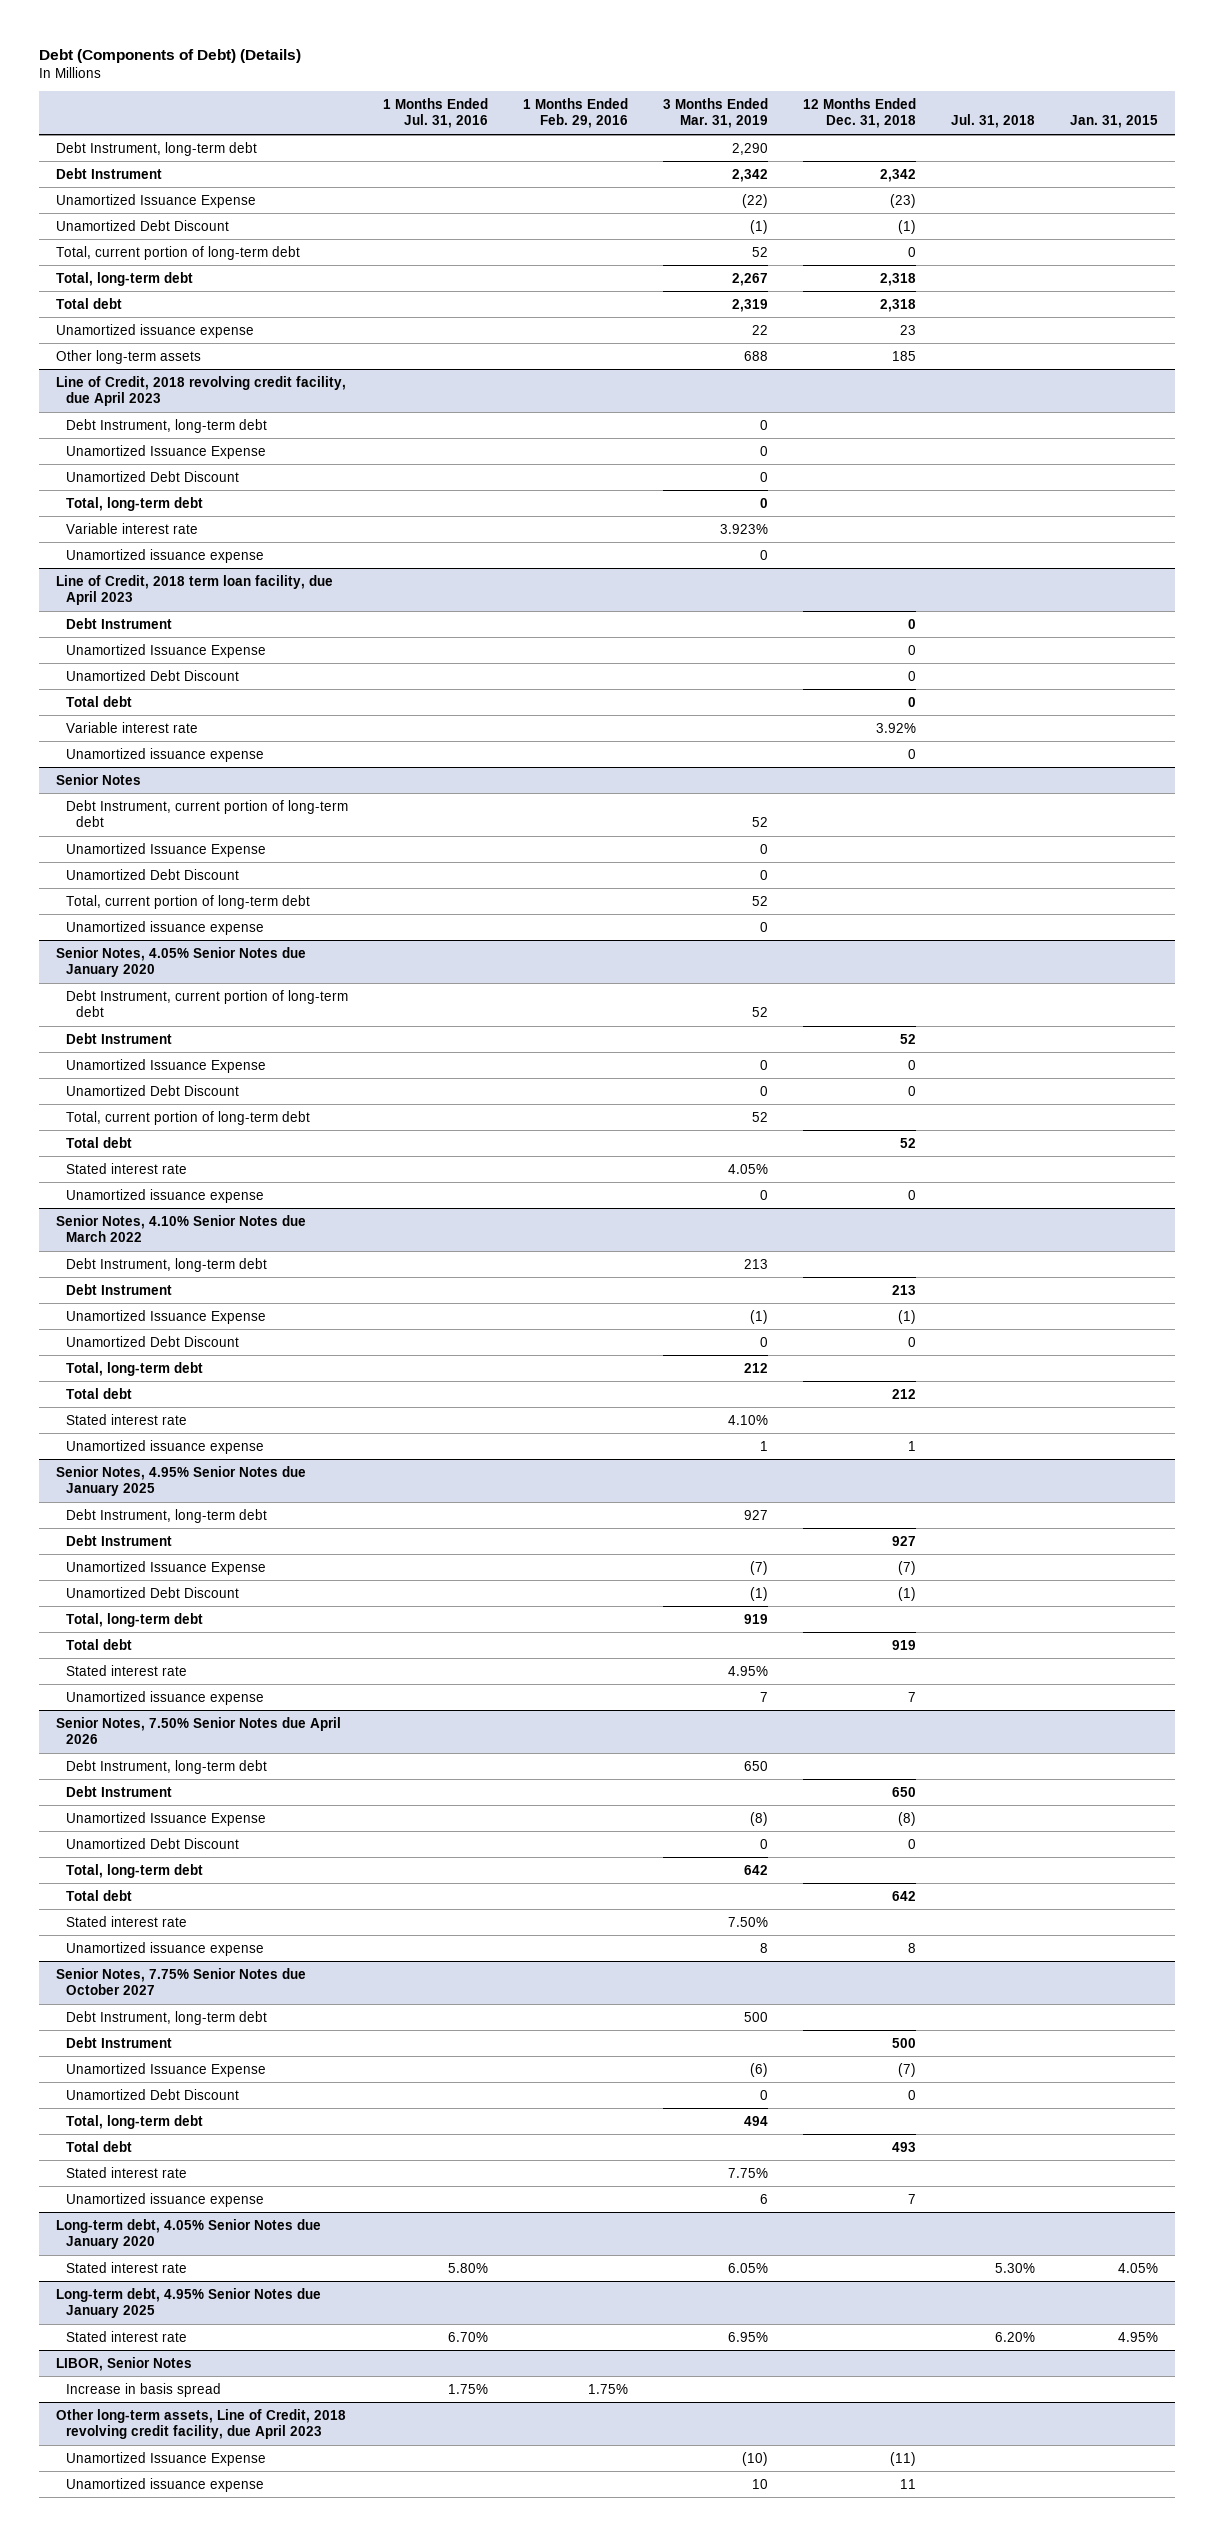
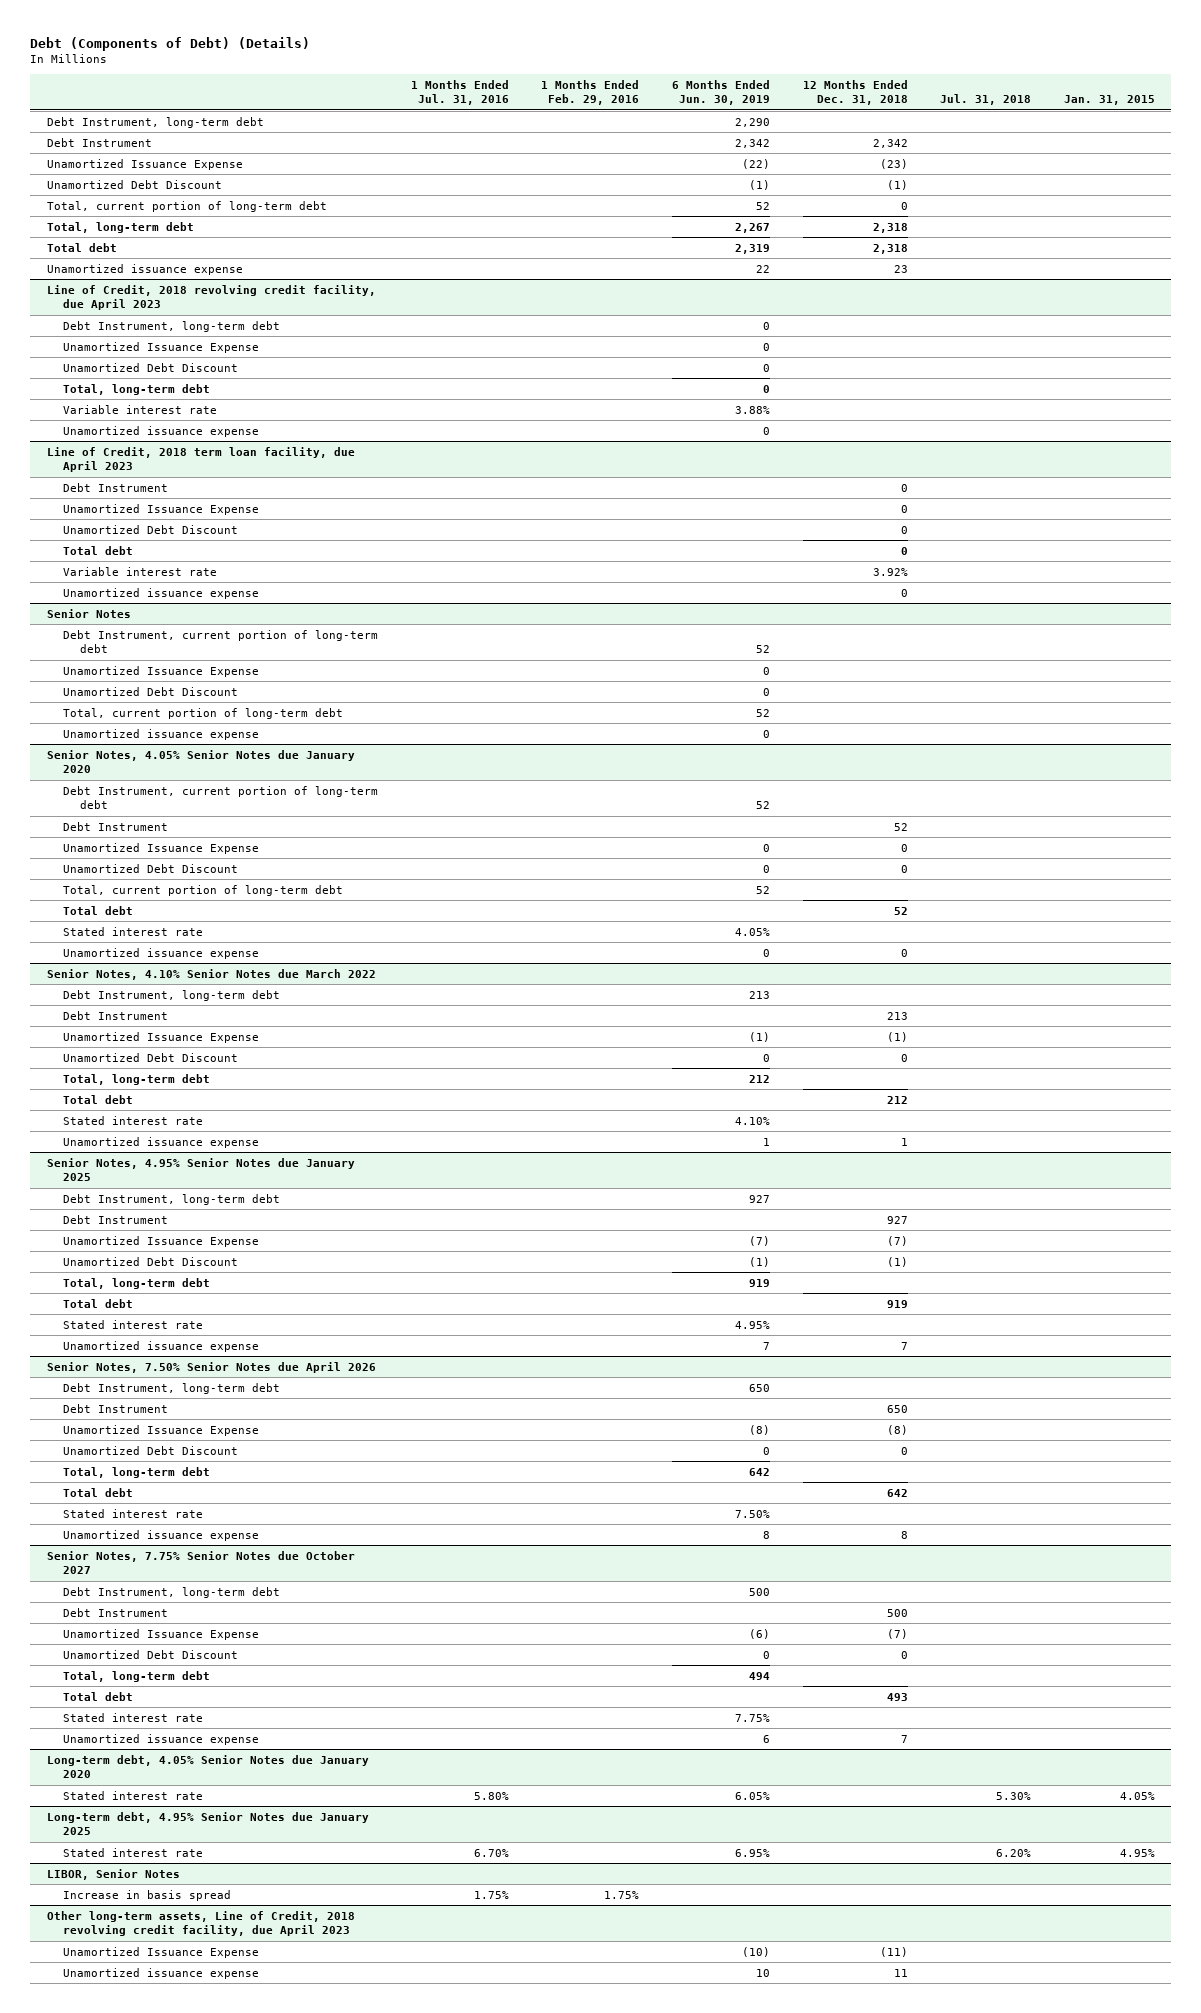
[662,97,768,129] 3 Months Ended Mar. 31, 2019 -> none
none -> [672,79,771,106] 6 Months Ended Jun. 30, 2019
[56,349,202,364] Other long-term assets -> none

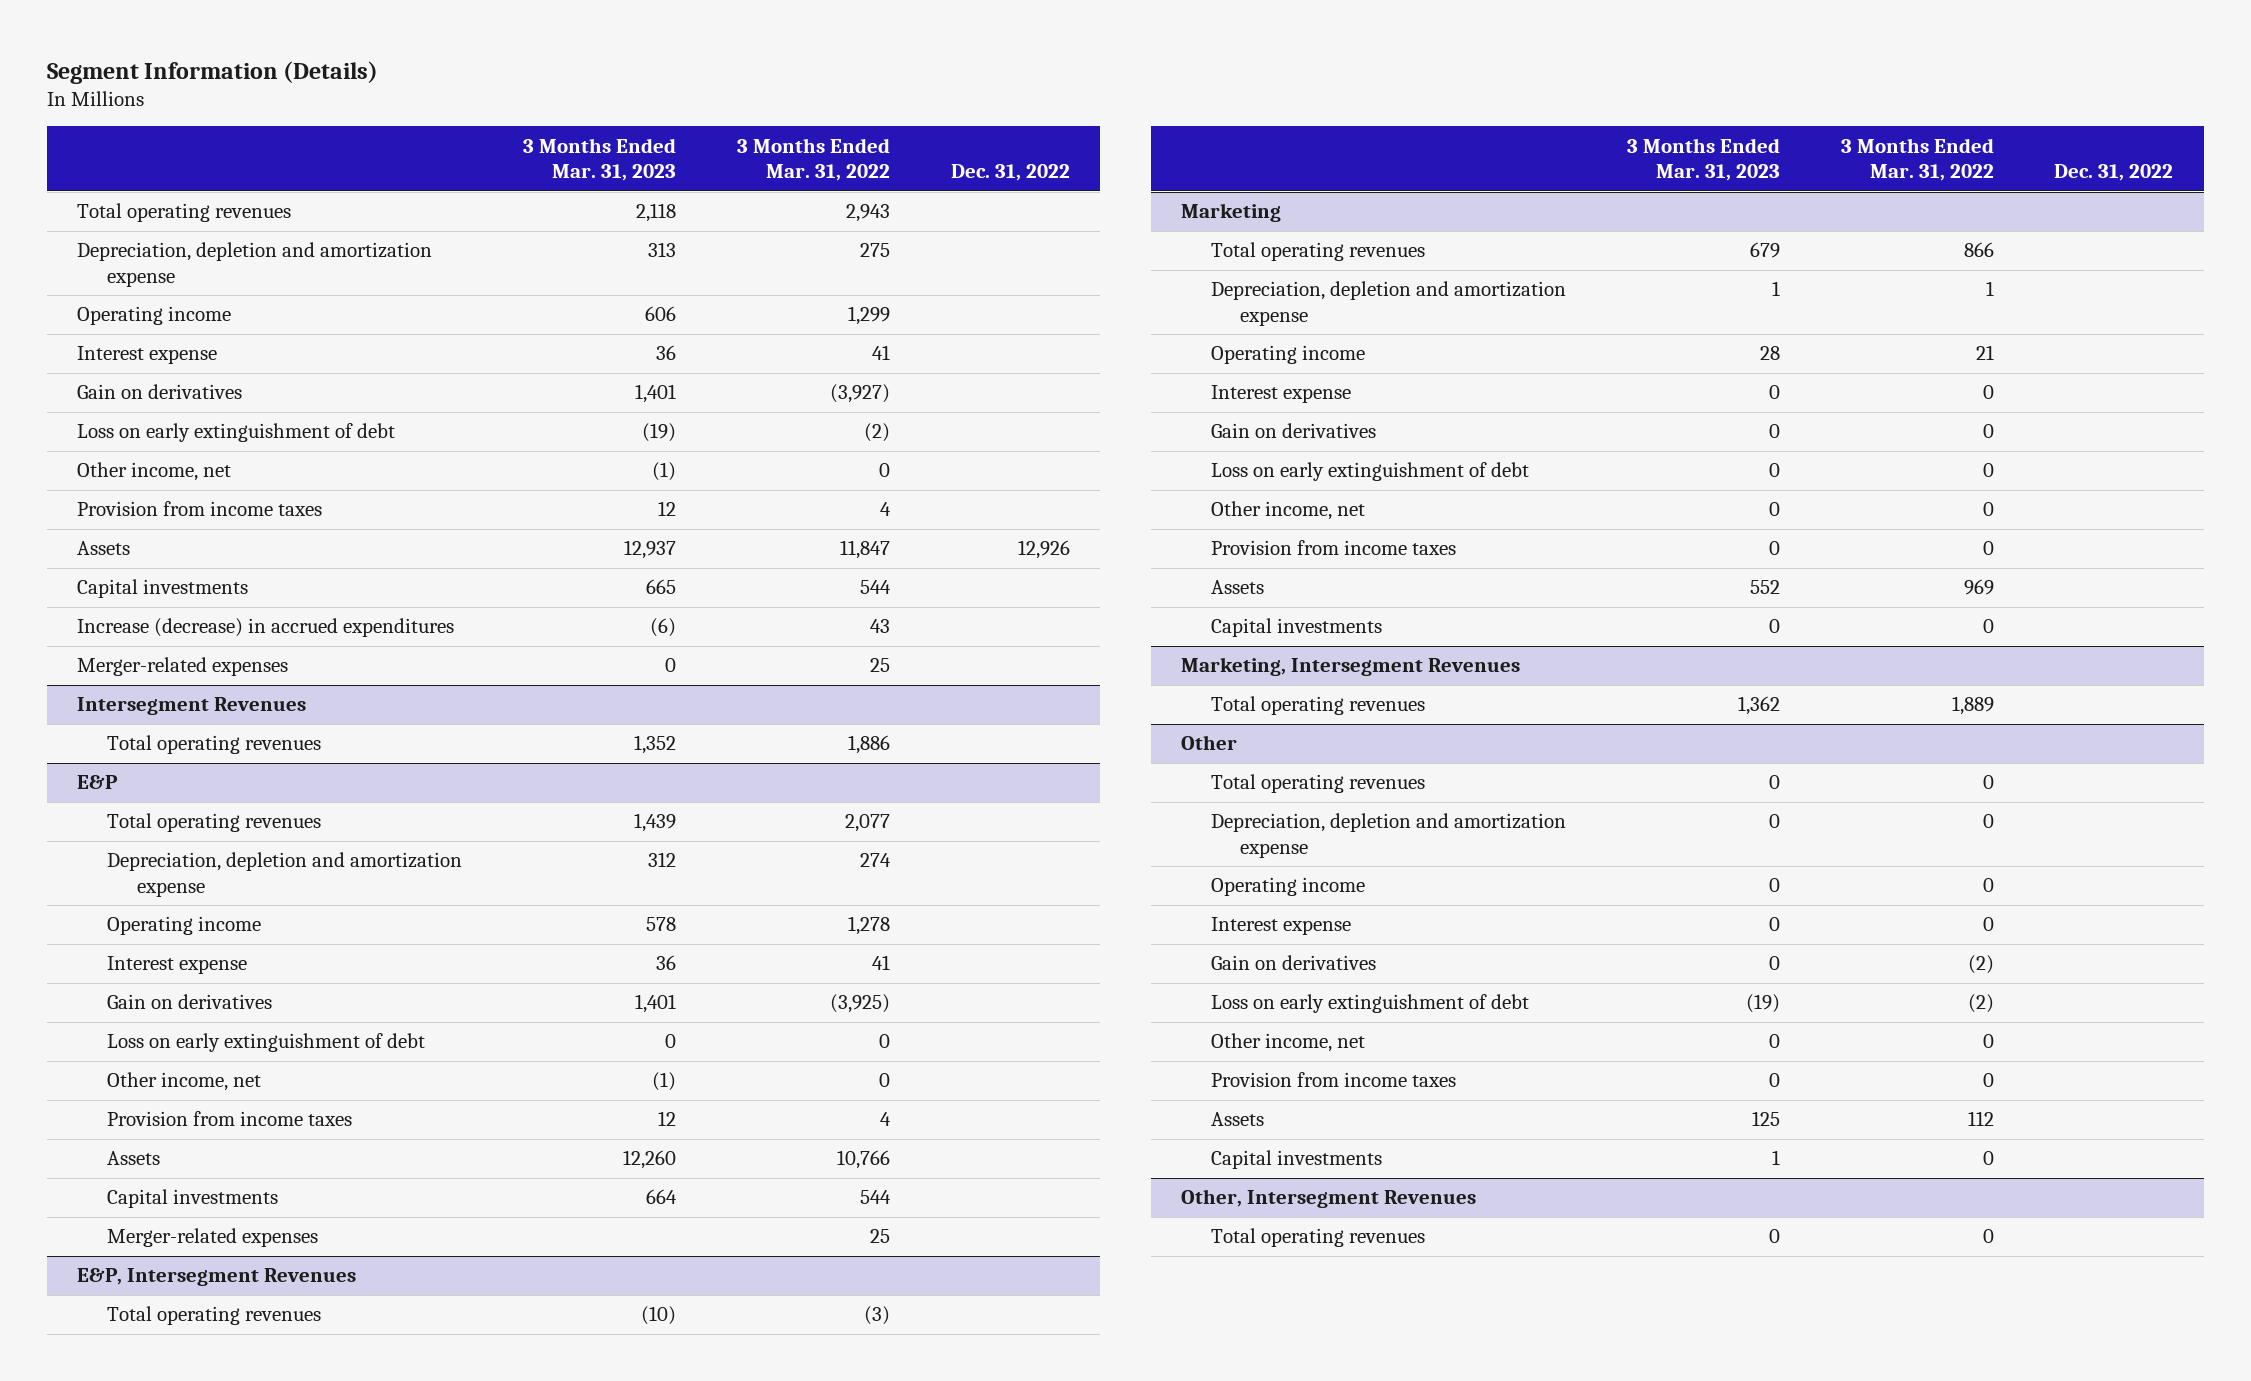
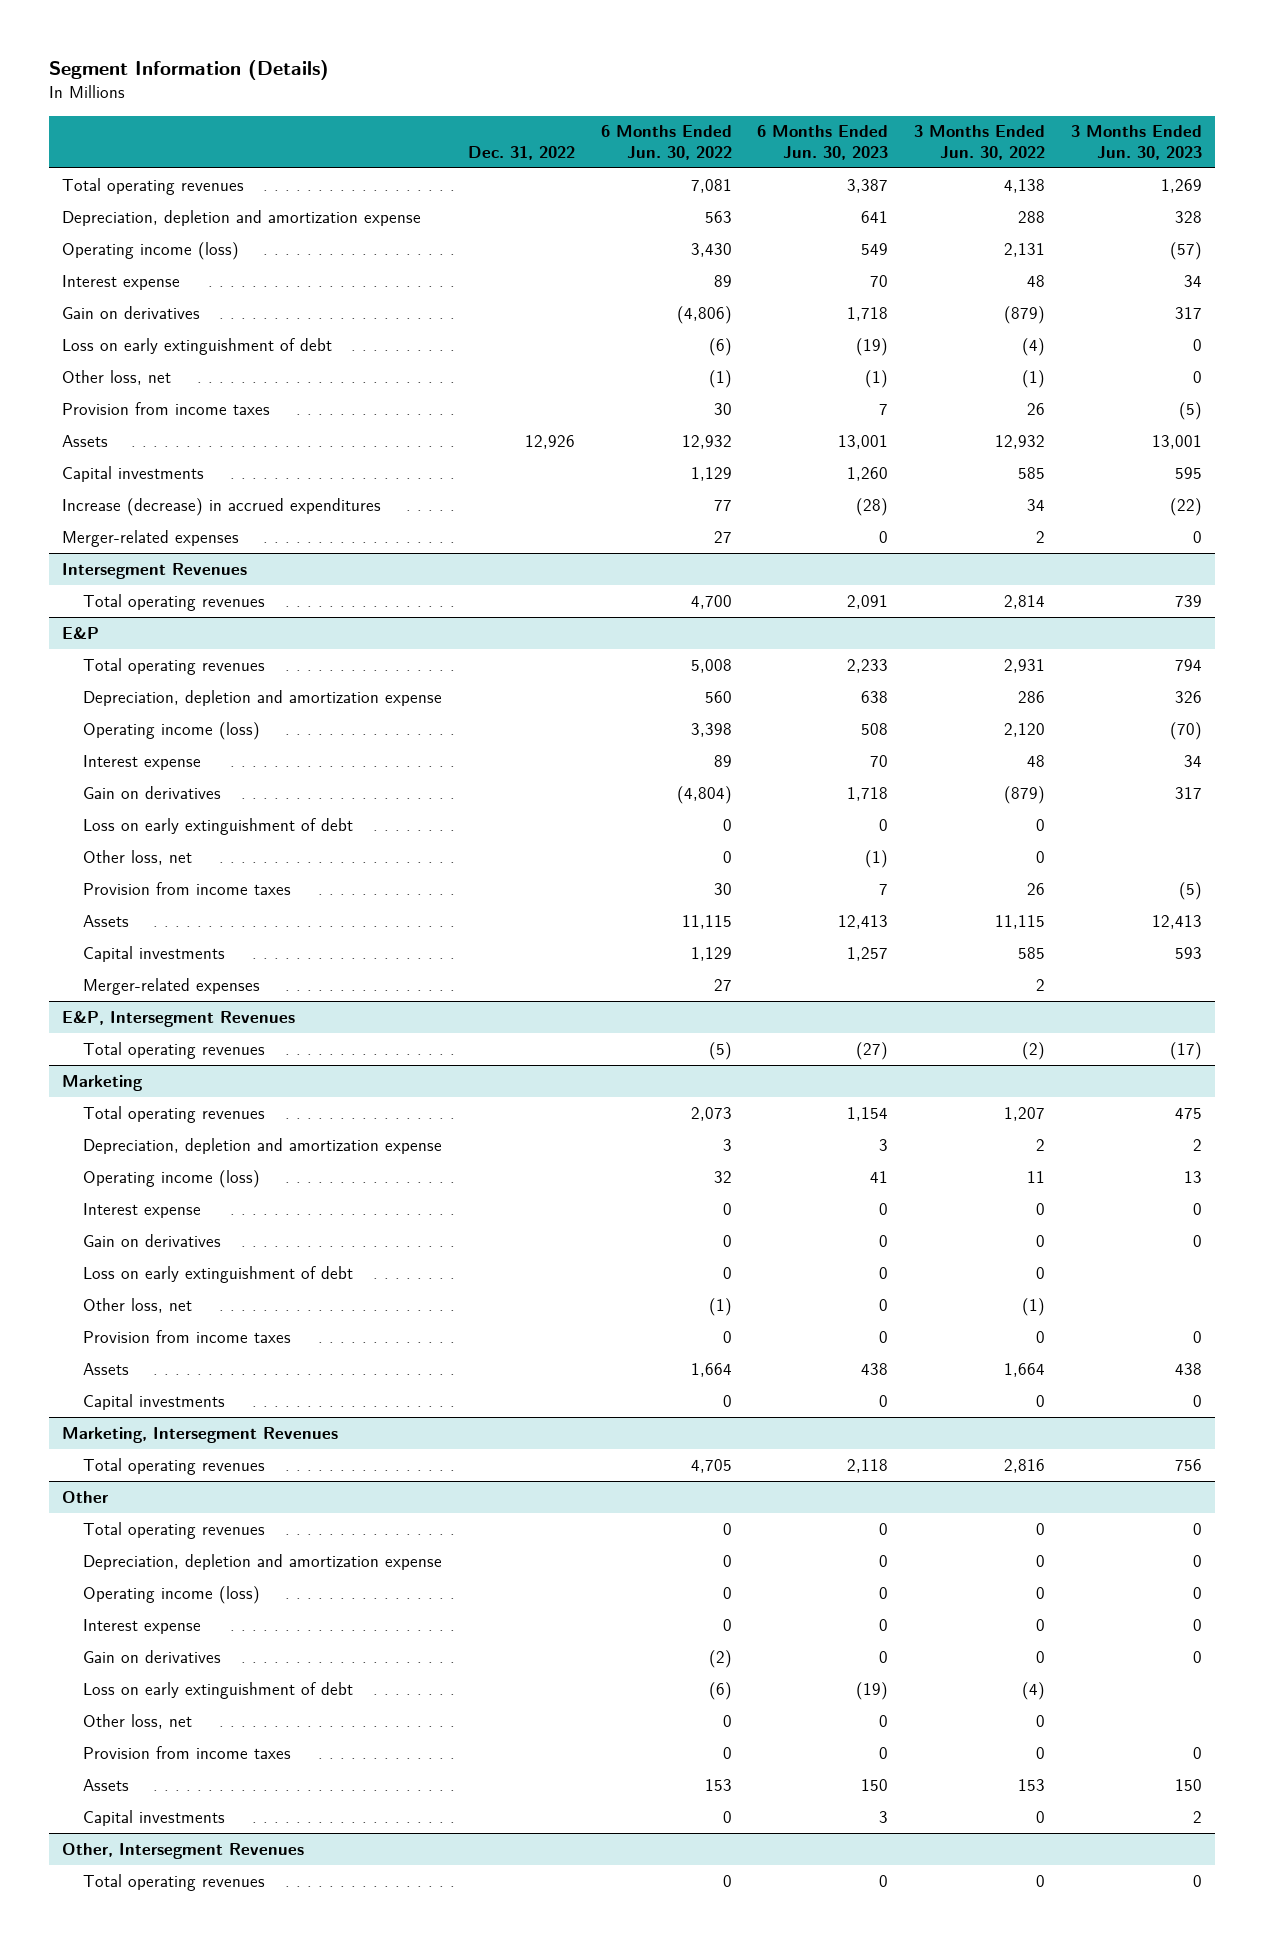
[522,137,676,182] 3 Months Ended Mar. 31, 2023 -> none
[736,137,890,182] 3 Months Ended Mar. 31, 2022 -> none
none -> [600,125,732,160] 6 Months Ended Jun. 30, 2022
none -> [757,125,889,160] 6 Months Ended Jun. 30, 2023
none -> [914,125,1046,160] 3 Months Ended Jun. 30, 2022
none -> [1070,125,1202,160] 3 Months Ended Jun. 30, 2023
[77,306,232,326] Operating income -> [61,241,239,260] Operating income (loss)
[77,462,232,482] Other income, net -> [61,369,171,385] Other loss, net
[107,916,262,936] Operating income -> [82,721,260,740] Operating income (loss)
[107,1072,262,1092] Other income, net -> [82,849,192,865] Other loss, net
[1210,345,1365,365] Operating income -> [82,1169,260,1188] Operating income (loss)
[1210,501,1365,521] Other income, net -> [82,1297,192,1313] Other loss, net
[1210,877,1365,897] Operating income -> [82,1585,260,1604] Operating income (loss)
[1210,1033,1365,1053] Other income, net -> [82,1713,192,1729] Other loss, net

